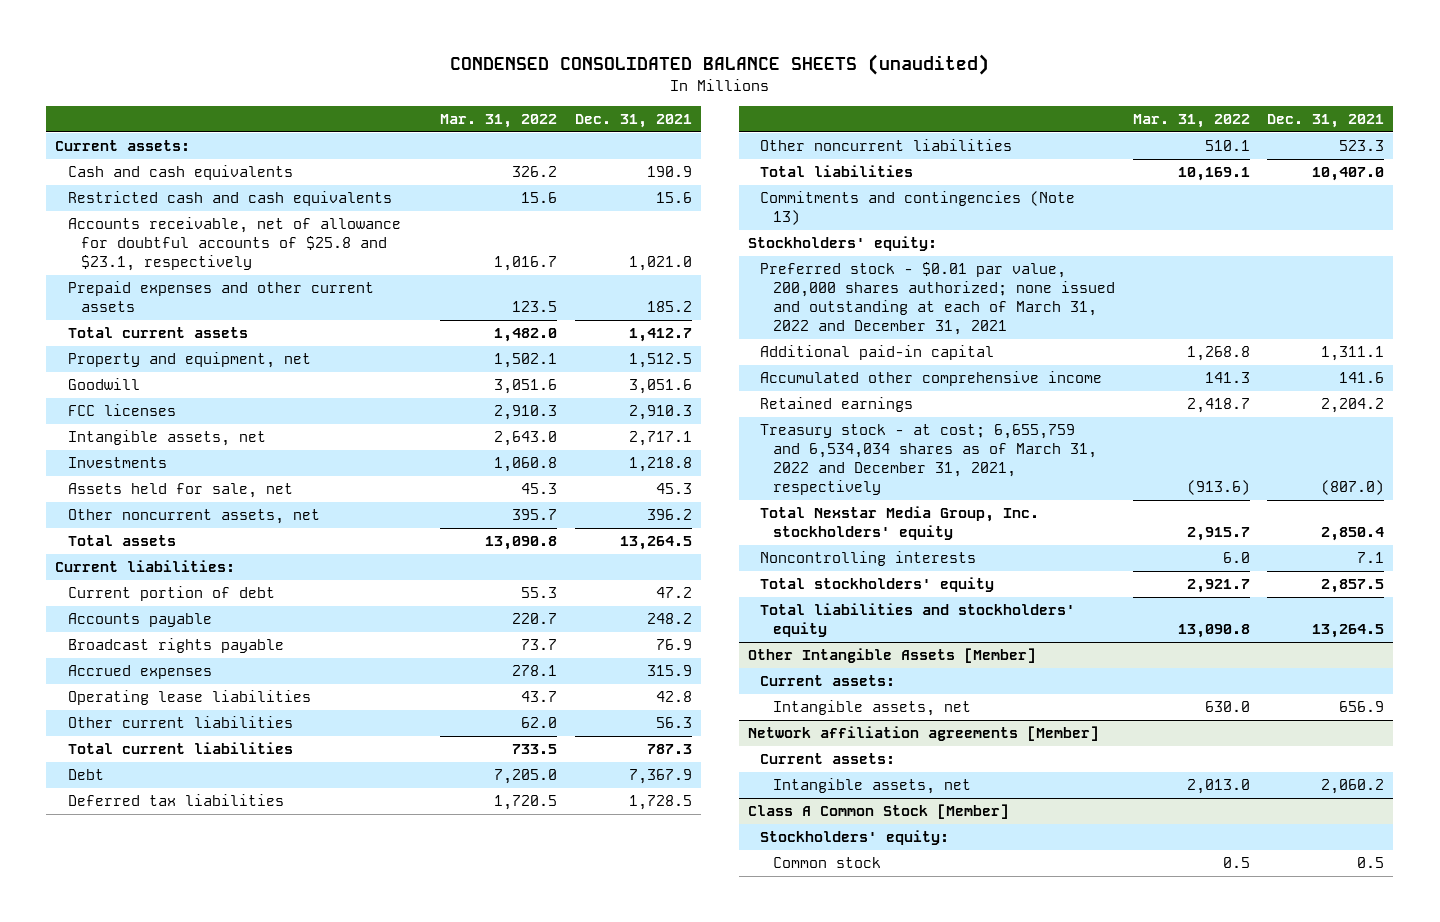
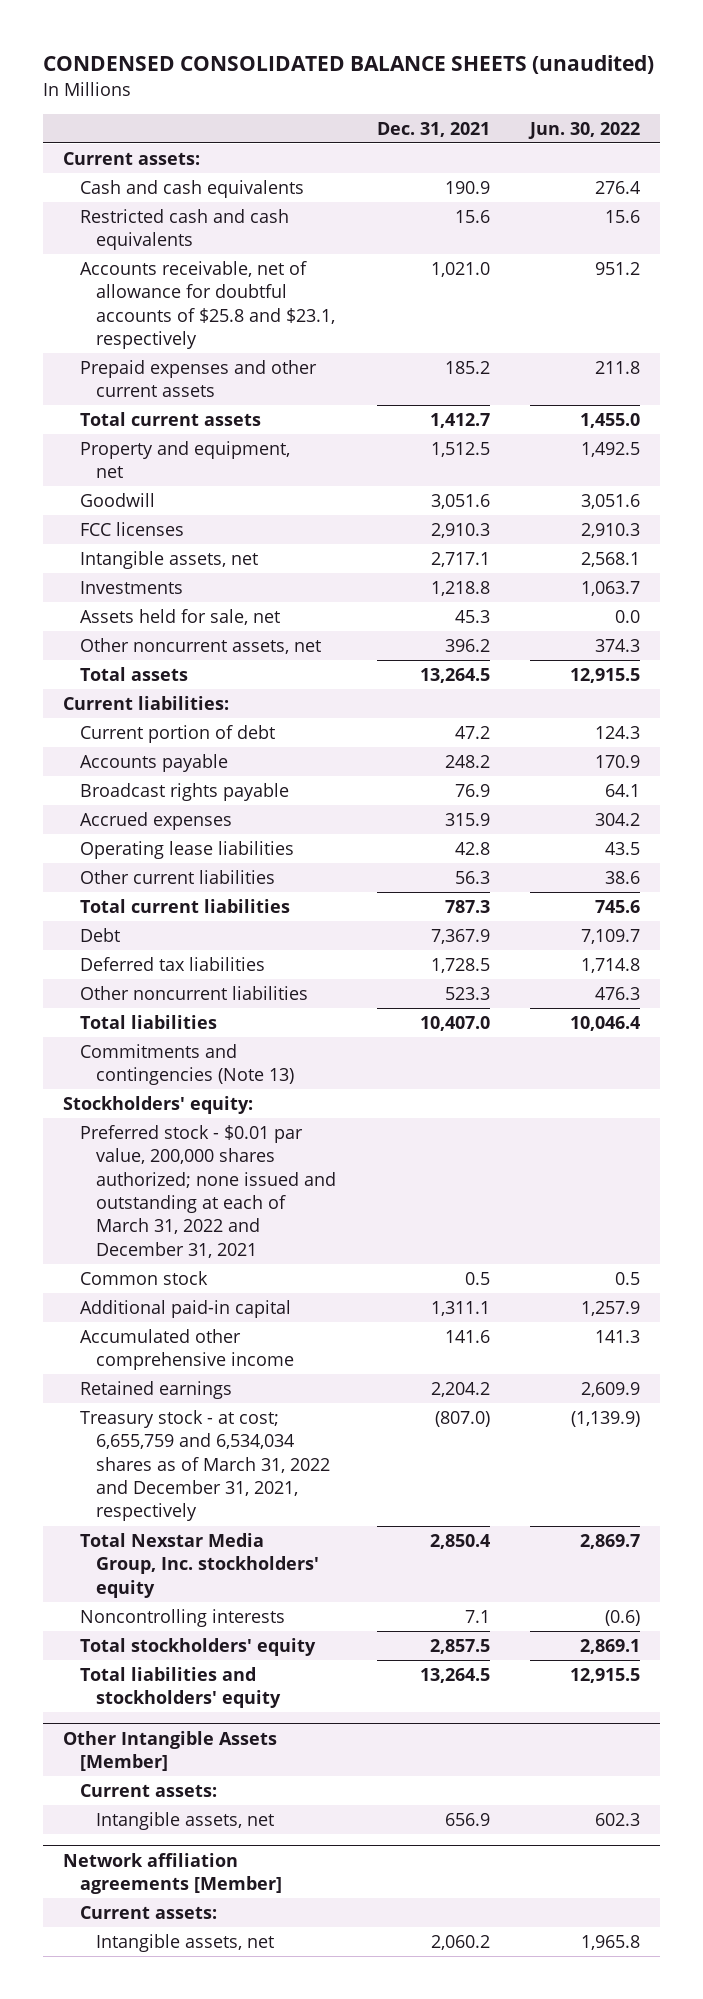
[440,113,558,128] Mar. 31, 2022 -> none
none -> [527,121,640,139] Jun. 30, 2022
none -> [79,1270,208,1285] Common stock
[747,804,1009,820] Class A Common Stock [Member] -> none
[760,830,950,846] Stockholders' equity: -> none
[773,857,882,869] Common stock -> none

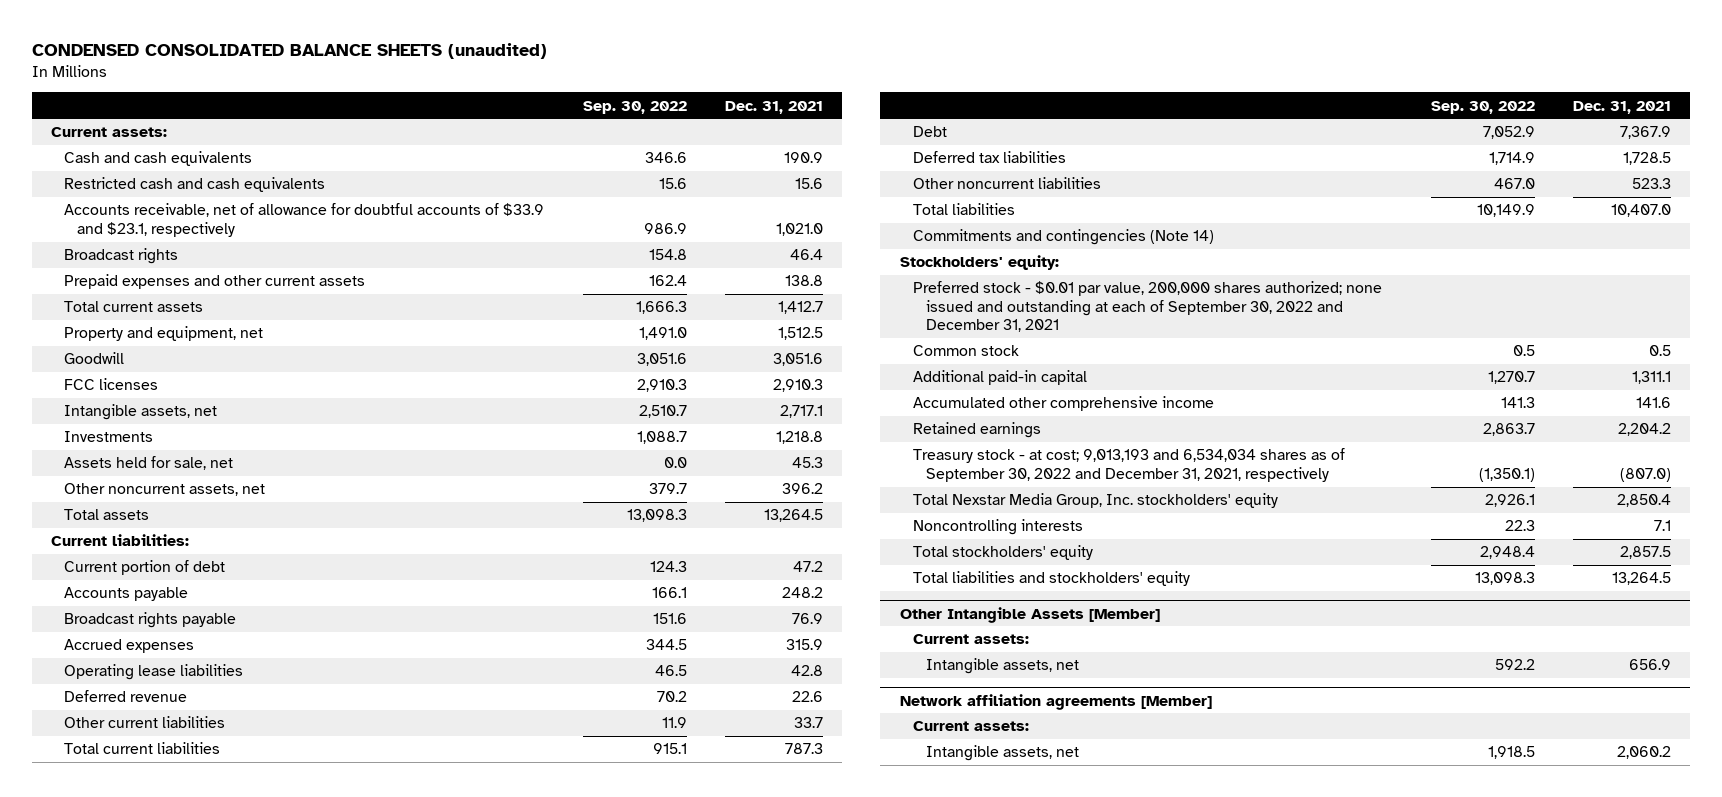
[527,121,640,139] Jun. 30, 2022 -> none
none -> [582,100,687,114] Sep. 30, 2022
[79,260,336,350] Accounts receivable, net of allowance for doubtful accounts of $25.8 and $23.1, respectively -> [64,203,545,237] Accounts receivable, net of allowance for doubtful accounts of $33.9 and $23.1, respectively
none -> [64,248,179,265] Broadcast rights
[444,360,490,374] 185.2 -> [784,275,823,287] 138.8
none -> [64,690,188,703] Deferred revenue
[454,870,490,884] 56.3 -> [793,717,823,729] 33.7
[79,1043,295,1086] Commitments and contingencies (Note 13) -> [912,229,1214,246] Commitments and contingencies (Note 14)
[79,1124,337,1258] Preferred stock - $0.01 par value, 200,000 shares authorized; none issued and outstanding at each of March 31, 2022 and December 31, 2021 -> [912,281,1382,333] Preferred stock - $0.01 par value, 200,000 shares authorized; none issued and outstanding at each of September 30, 2022 and December 31, 2021
[79,1409,331,1522] Treasury stock - at cost; 6,655,759 and 6,534,034 shares as of March 31, 2022 and December 31, 2021, respectively -> [912,448,1345,482] Treasury stock - at cost; 9,013,193 and 6,534,034 shares as of September 30, 2022 and December 31, 2021, respectively

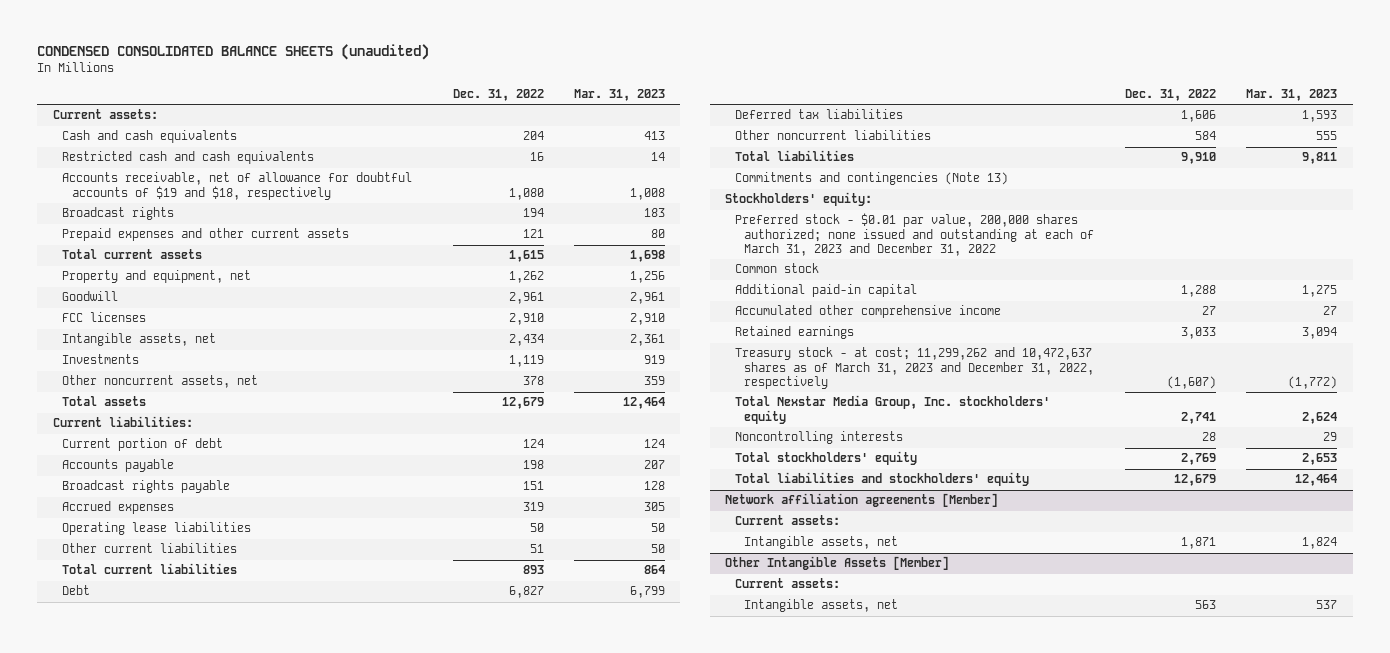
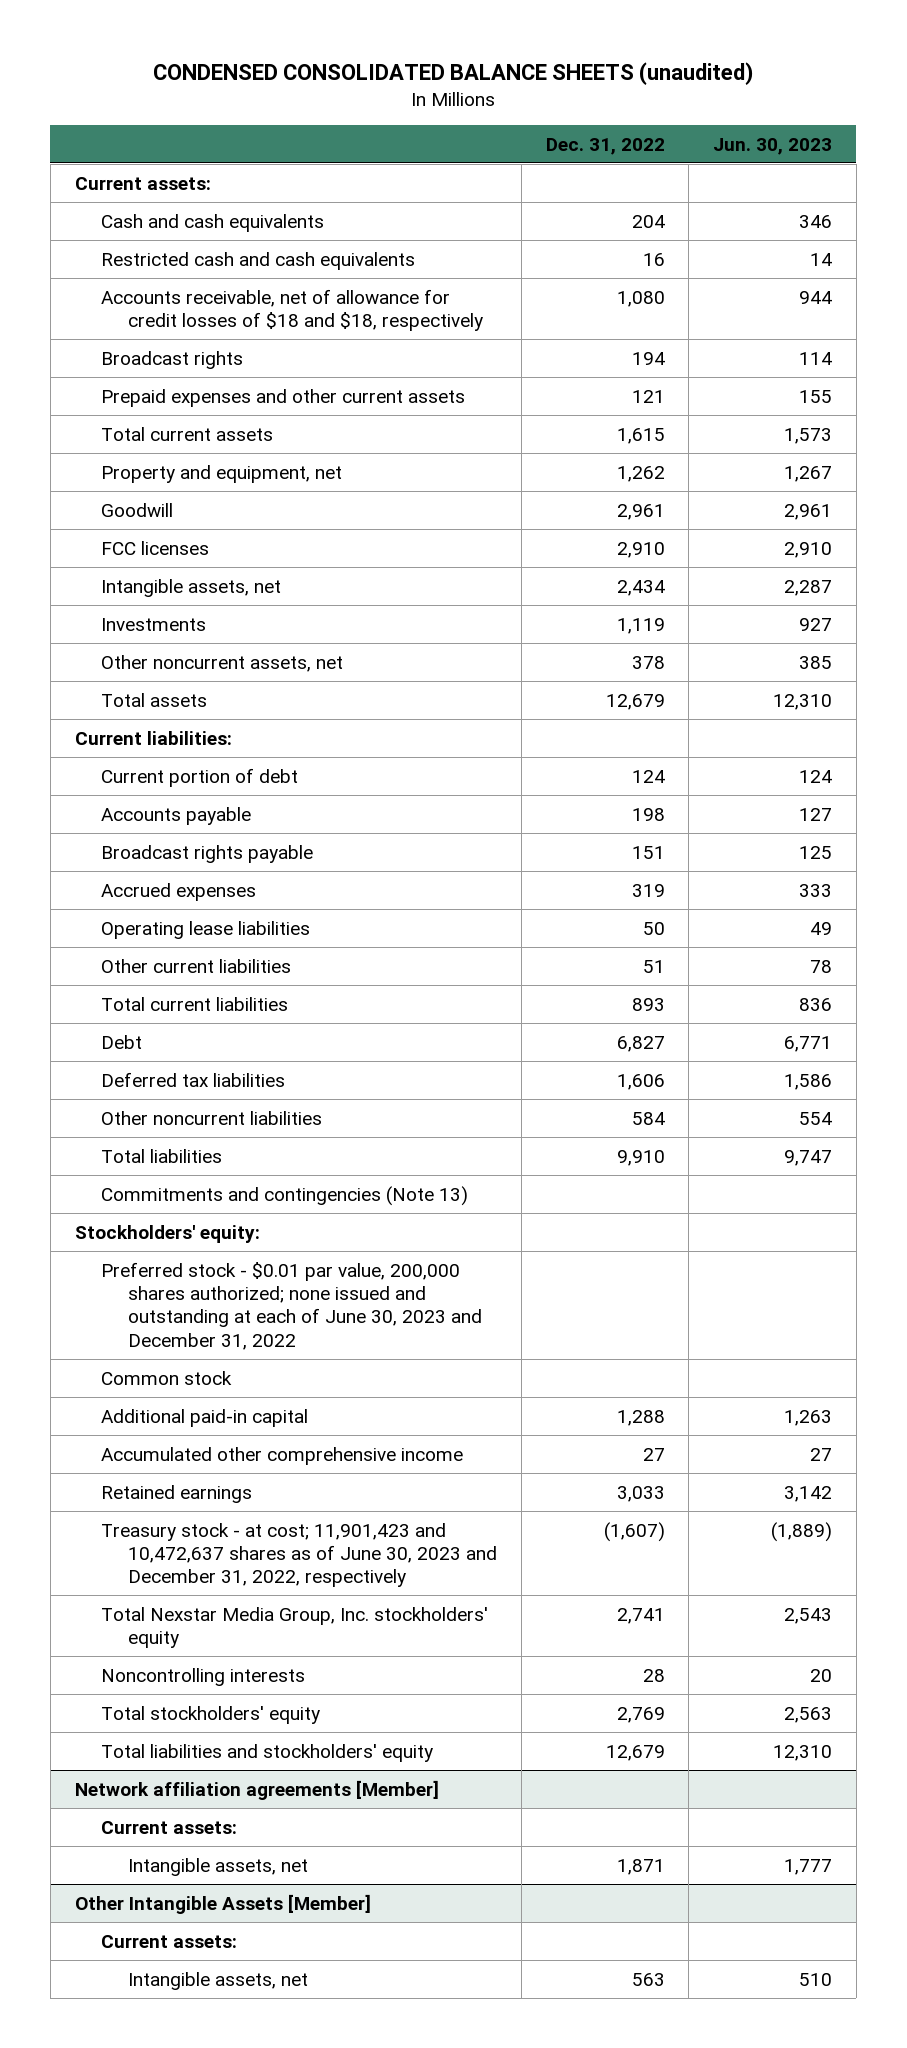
[574,89,666,102] Mar. 31, 2023 -> none
none -> [712,137,832,155] Jun. 30, 2023
[62,172,413,200] Accounts receivable, net of allowance for doubtful accounts of $19 and $18, respectively -> [101,288,484,331] Accounts receivable, net of allowance for credit losses of $18 and $18, respectively
[734,213,1095,257] Preferred stock - $0.01 par value, 200,000 shares authorized; none issued and outstanding at each of March 31, 2023 and December 31, 2022 -> [101,1261,483,1350] Preferred stock - $0.01 par value, 200,000 shares authorized; none issued and outstanding at each of June 30, 2023 and December 31, 2022
[734,347,1095,390] Treasury stock - at cost; 11,299,262 and 10,472,637 shares as of March 31, 2023 and December 31, 2022, respectively -> [101,1522,498,1588] Treasury stock - at cost; 11,901,423 and 10,472,637 shares as of June 30, 2023 and December 31, 2022, respectively

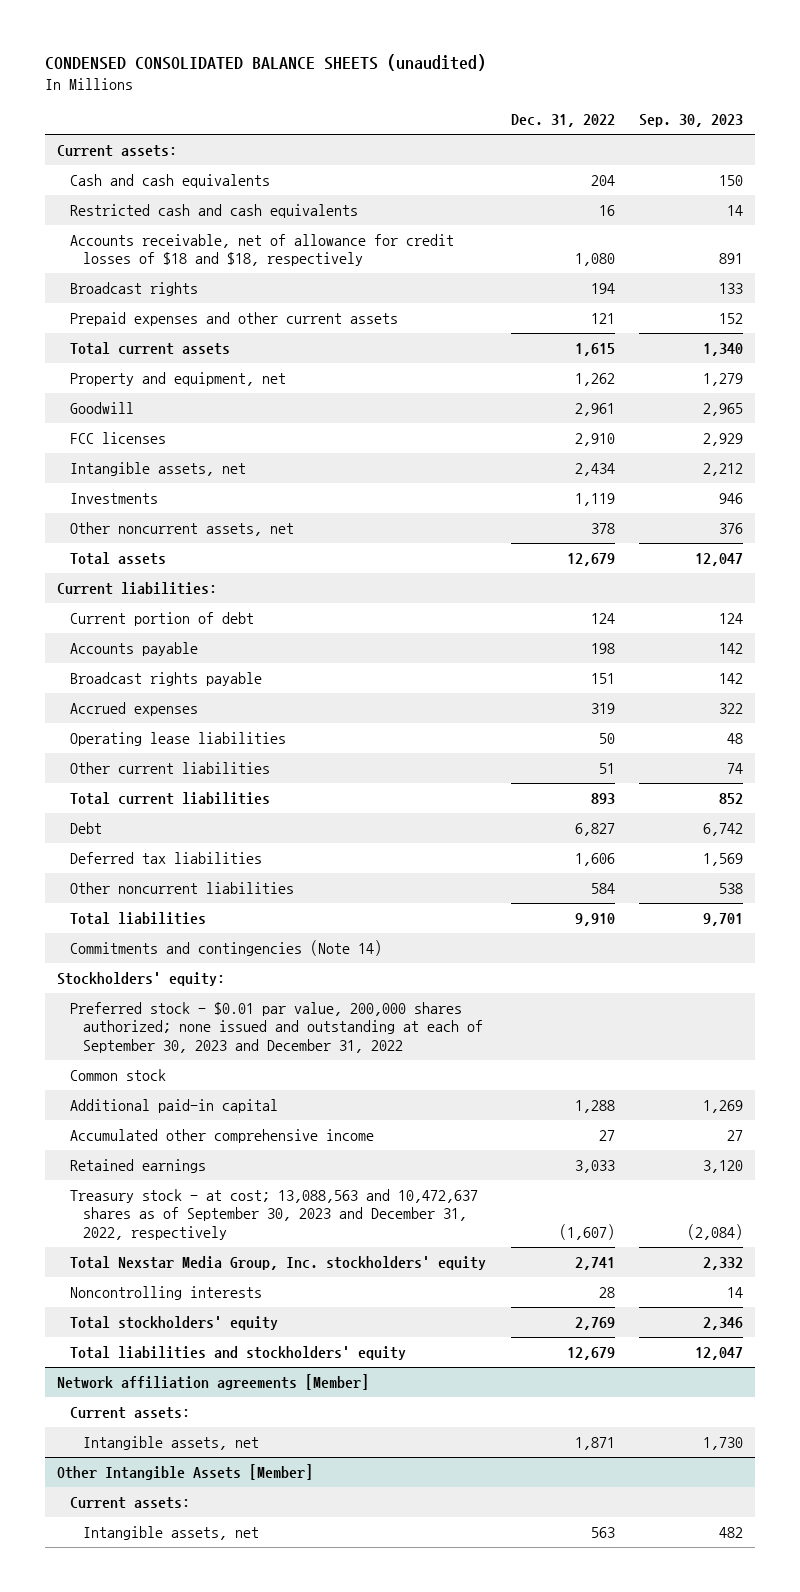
[712,137,832,155] Jun. 30, 2023 -> none
none -> [639,114,744,128] Sep. 30, 2023
[101,1185,469,1206] Commitments and contingencies (Note 13) -> [70,939,383,956] Commitments and contingencies (Note 14)
[101,1261,483,1350] Preferred stock - $0.01 par value, 200,000 shares authorized; none issued and outstanding at each of June 30, 2023 and December 31, 2022 -> [70,1001,484,1053] Preferred stock - $0.01 par value, 200,000 shares authorized; none issued and outstanding at each of September 30, 2023 and December 31, 2022
[101,1522,498,1588] Treasury stock - at cost; 11,901,423 and 10,472,637 shares as of June 30, 2023 and December 31, 2022, respectively -> [70,1188,479,1240] Treasury stock - at cost; 13,088,563 and 10,472,637 shares as of September 30, 2023 and December 31, 2022, respectively

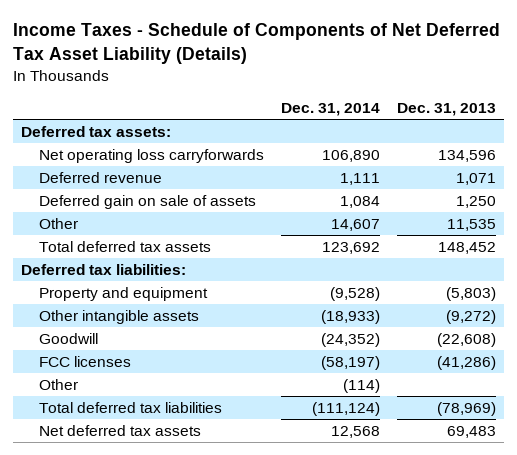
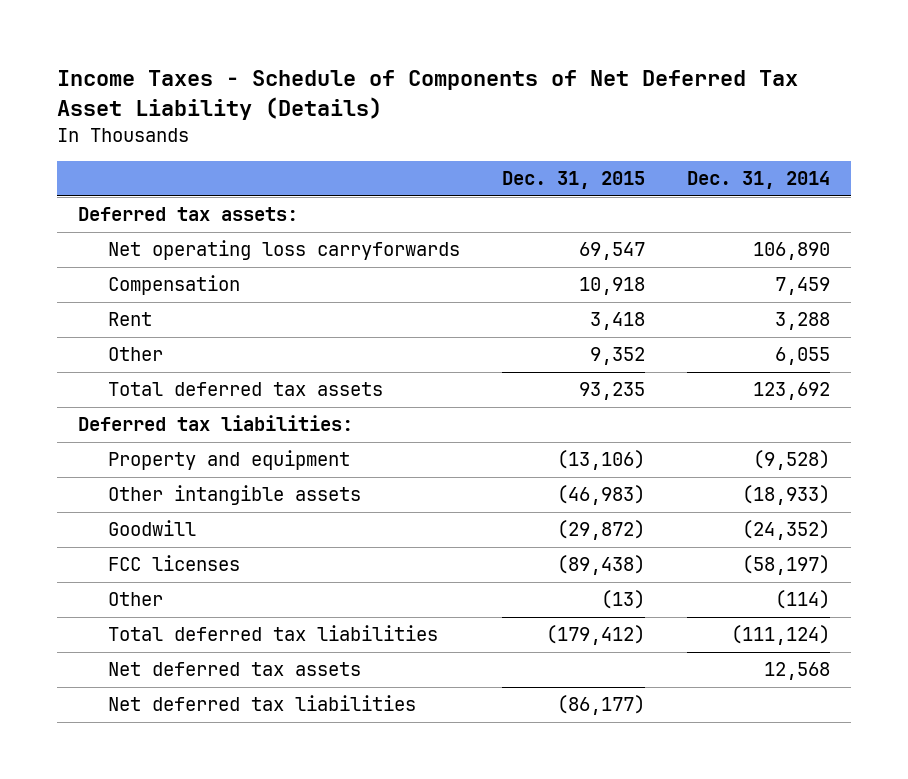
[396,103,496,117] Dec. 31, 2013 -> none
none -> [502,171,646,190] Dec. 31, 2015
[39,171,163,183] Deferred revenue -> none
[39,194,257,209] Deferred gain on sale of assets -> none
none -> [107,275,240,296] Compensation
none -> [107,312,152,327] Rent
[330,218,380,231] 14,607 -> [775,347,831,366] 6,055
none -> [107,695,416,712] Net deferred tax liabilities

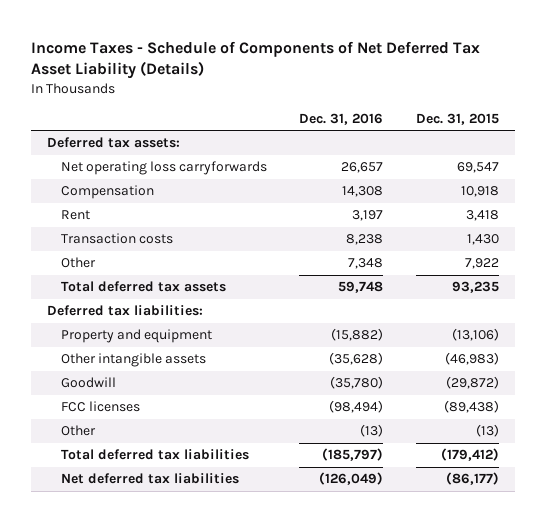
[687,171,831,190] Dec. 31, 2014 -> none
none -> [299,112,384,125] Dec. 31, 2016
none -> [60,233,173,245] Transaction costs
[590,347,646,366] 9,352 -> [464,258,499,270] 7,922
[107,662,361,677] Net deferred tax assets -> none

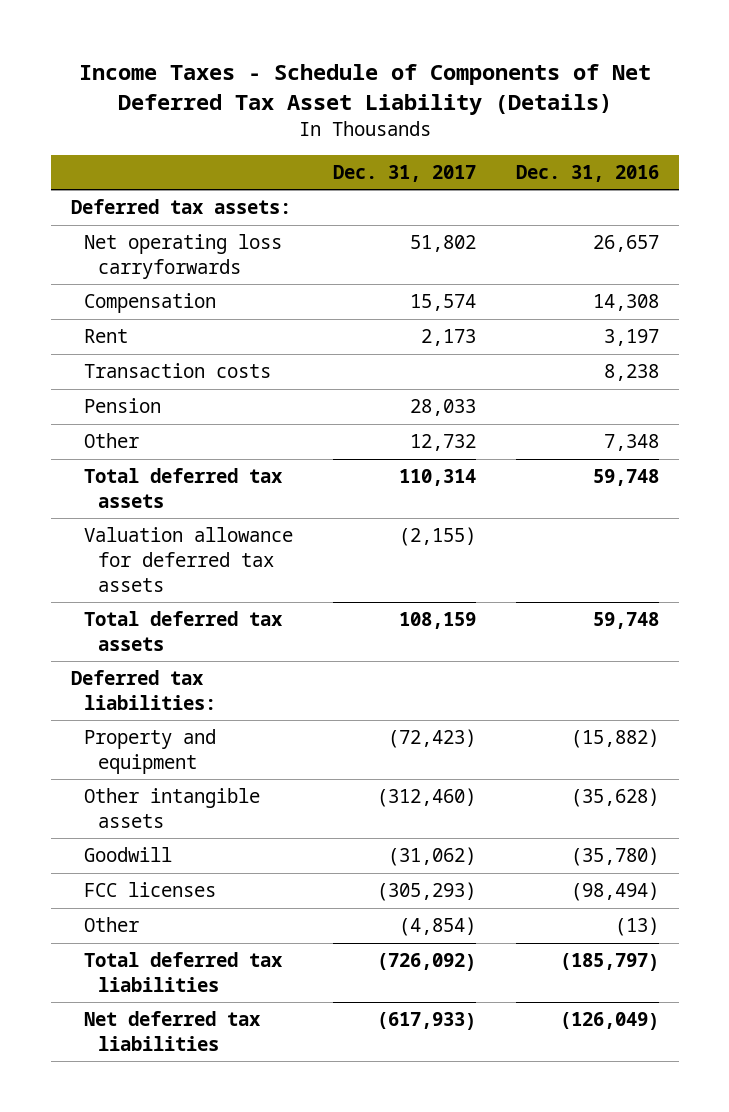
[415,112,499,125] Dec. 31, 2015 -> none
none -> [333,164,477,182] Dec. 31, 2017
none -> [84,398,162,414] Pension
none -> [84,527,294,592] Valuation allowance for deferred tax assets
none -> [84,611,284,651] Total deferred tax assets

